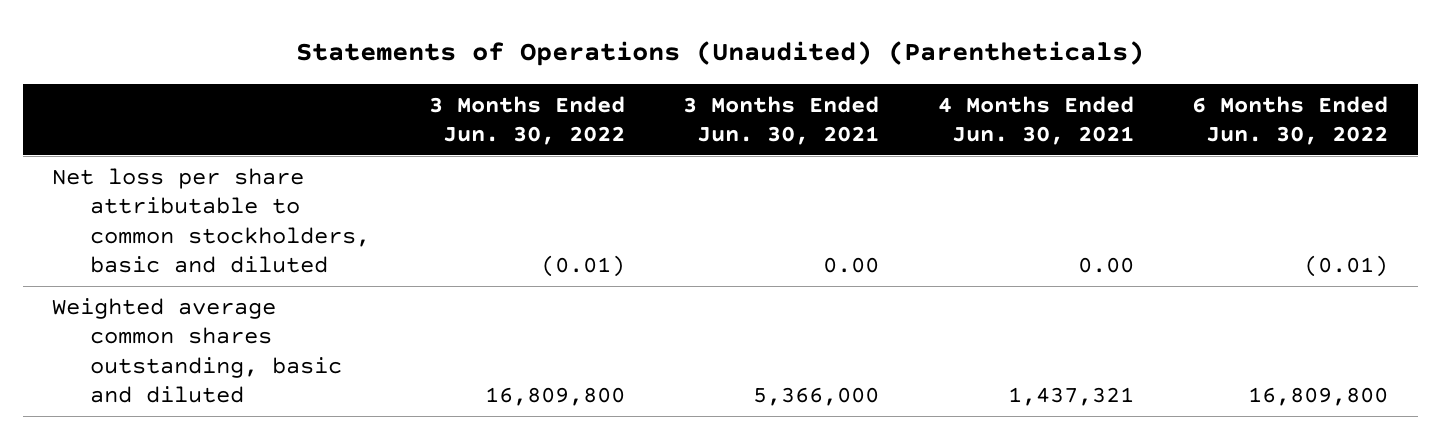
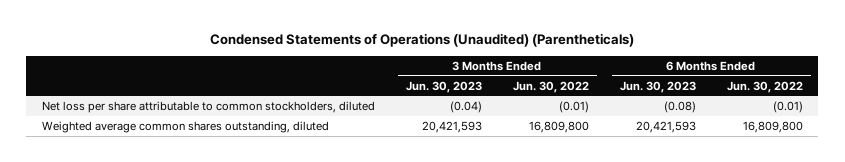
[296,40,1145,66] Statements of Operations (Unaudited) (Parentheticals) -> [210,33,635,48] Condensed Statements of Operations (Unaudited) (Parentheticals)
[683,95,880,146] 3 Months Ended Jun. 30, 2021 -> none
[937,95,1134,146] 4 Months Ended Jun. 30, 2021 -> none
none -> [405,80,482,93] Jun. 30, 2023
none -> [619,80,696,93] Jun. 30, 2023
[51,167,371,274] Net loss per share attributable to common stockholders, basic and diluted -> [41,100,375,113] Net loss per share attributable to common stockholders, diluted
[51,297,343,404] Weighted average common shares outstanding, basic and diluted -> [41,120,329,133] Weighted average common shares outstanding, diluted

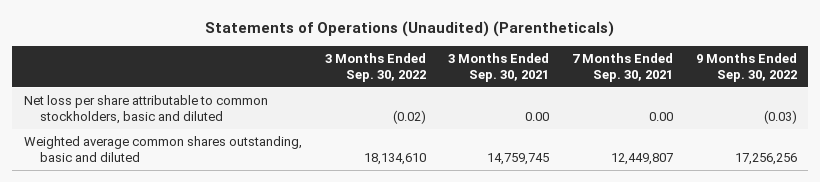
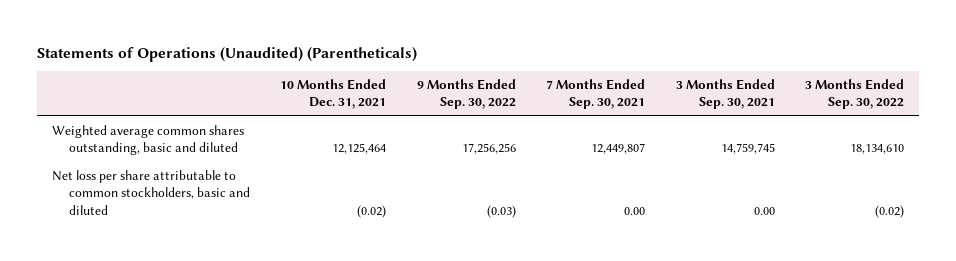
none -> [280,79,387,110] 10 Months Ended Dec. 31, 2021
[23,94,268,125] Net loss per share attributable to common stockholders, basic and diluted -> [52,170,251,215] Net loss per share attributable to common stockholders, basic and diluted

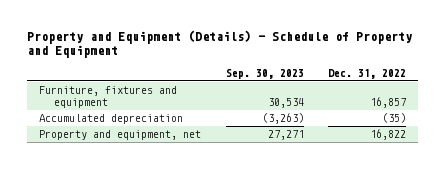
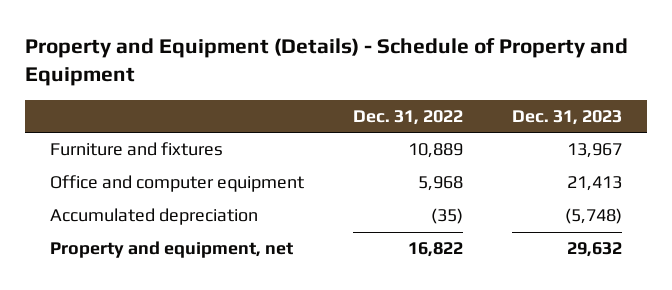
[225,69,304,80] Sep. 30, 2023 -> none
none -> [512,109,623,125] Dec. 31, 2023
[39,86,178,109] Furniture, fixtures and equipment -> [49,142,223,157] Furniture and fixtures
[369,97,406,109] 16,857 -> [408,143,464,159] 10,889
none -> [49,175,304,193] Office and computer equipment

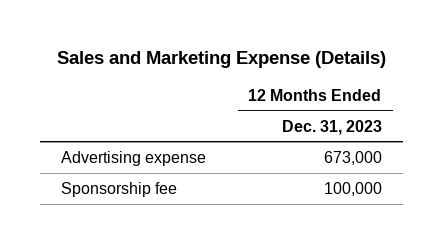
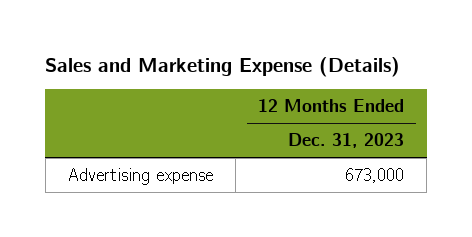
[61,181,178,197] Sponsorship fee -> none

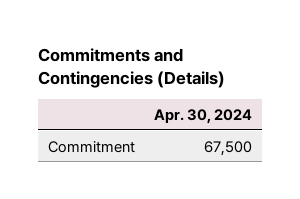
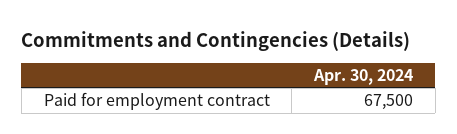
[47,140,135,153] Commitment -> [43,92,270,111] Paid for employment contract

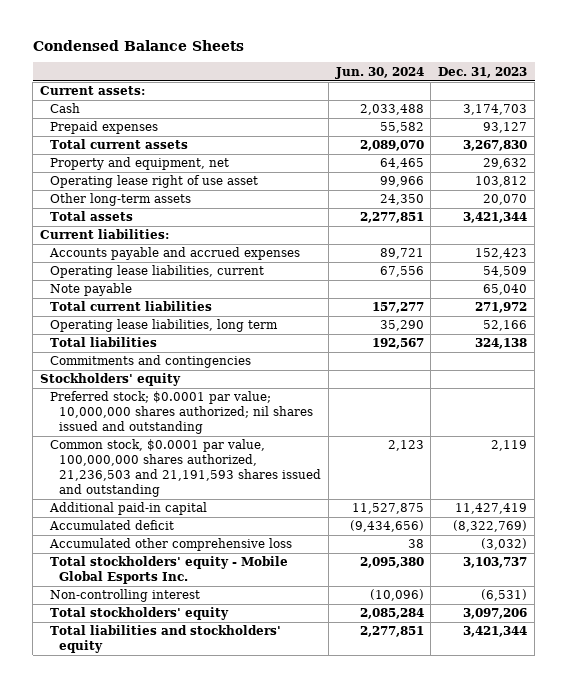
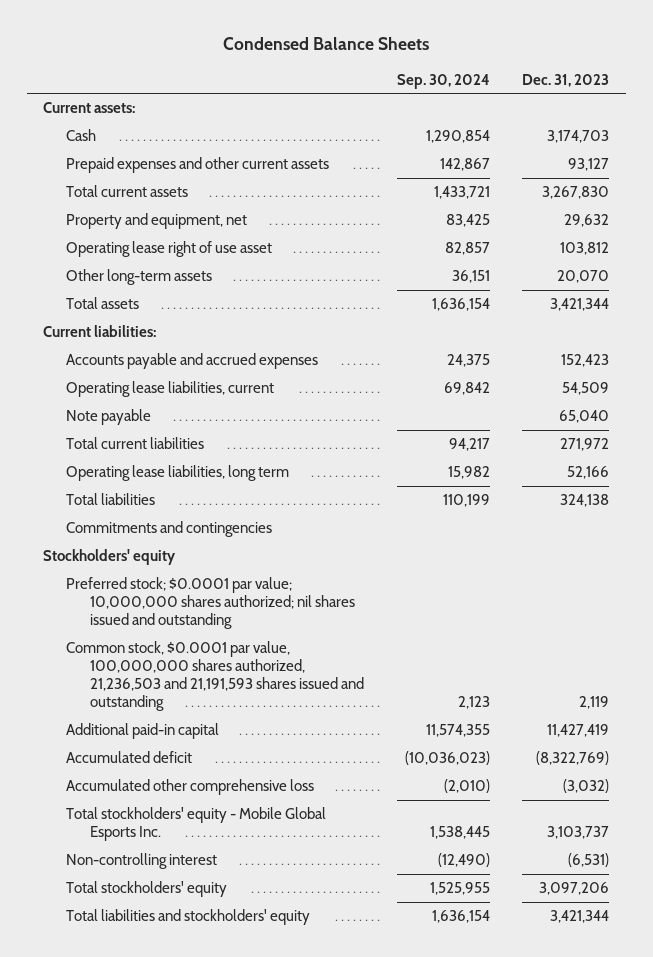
[334,66,424,79] Jun. 30, 2024 -> none
none -> [396,73,490,89] Sep. 30, 2024
[49,121,158,135] Prepaid expenses -> [66,157,330,174] Prepaid expenses and other current assets

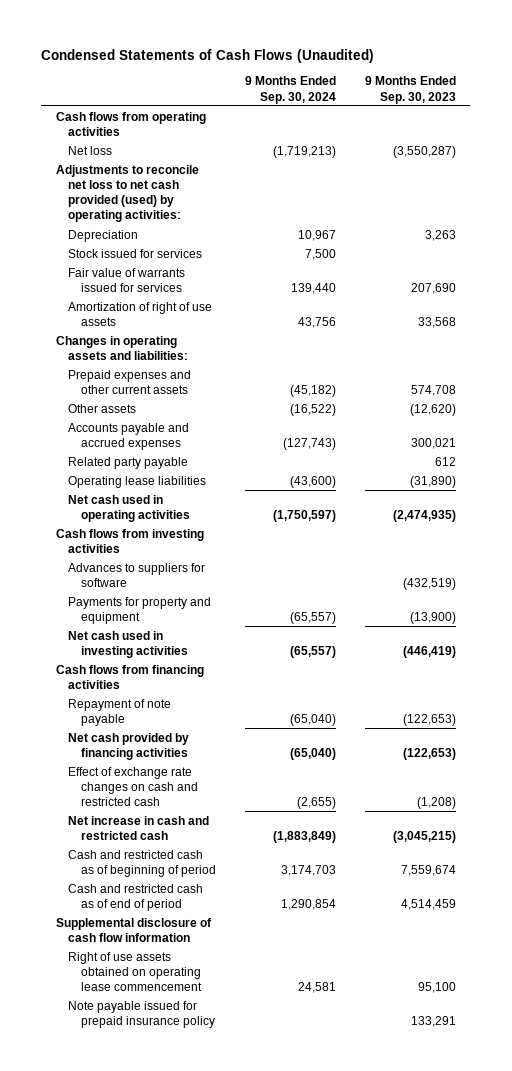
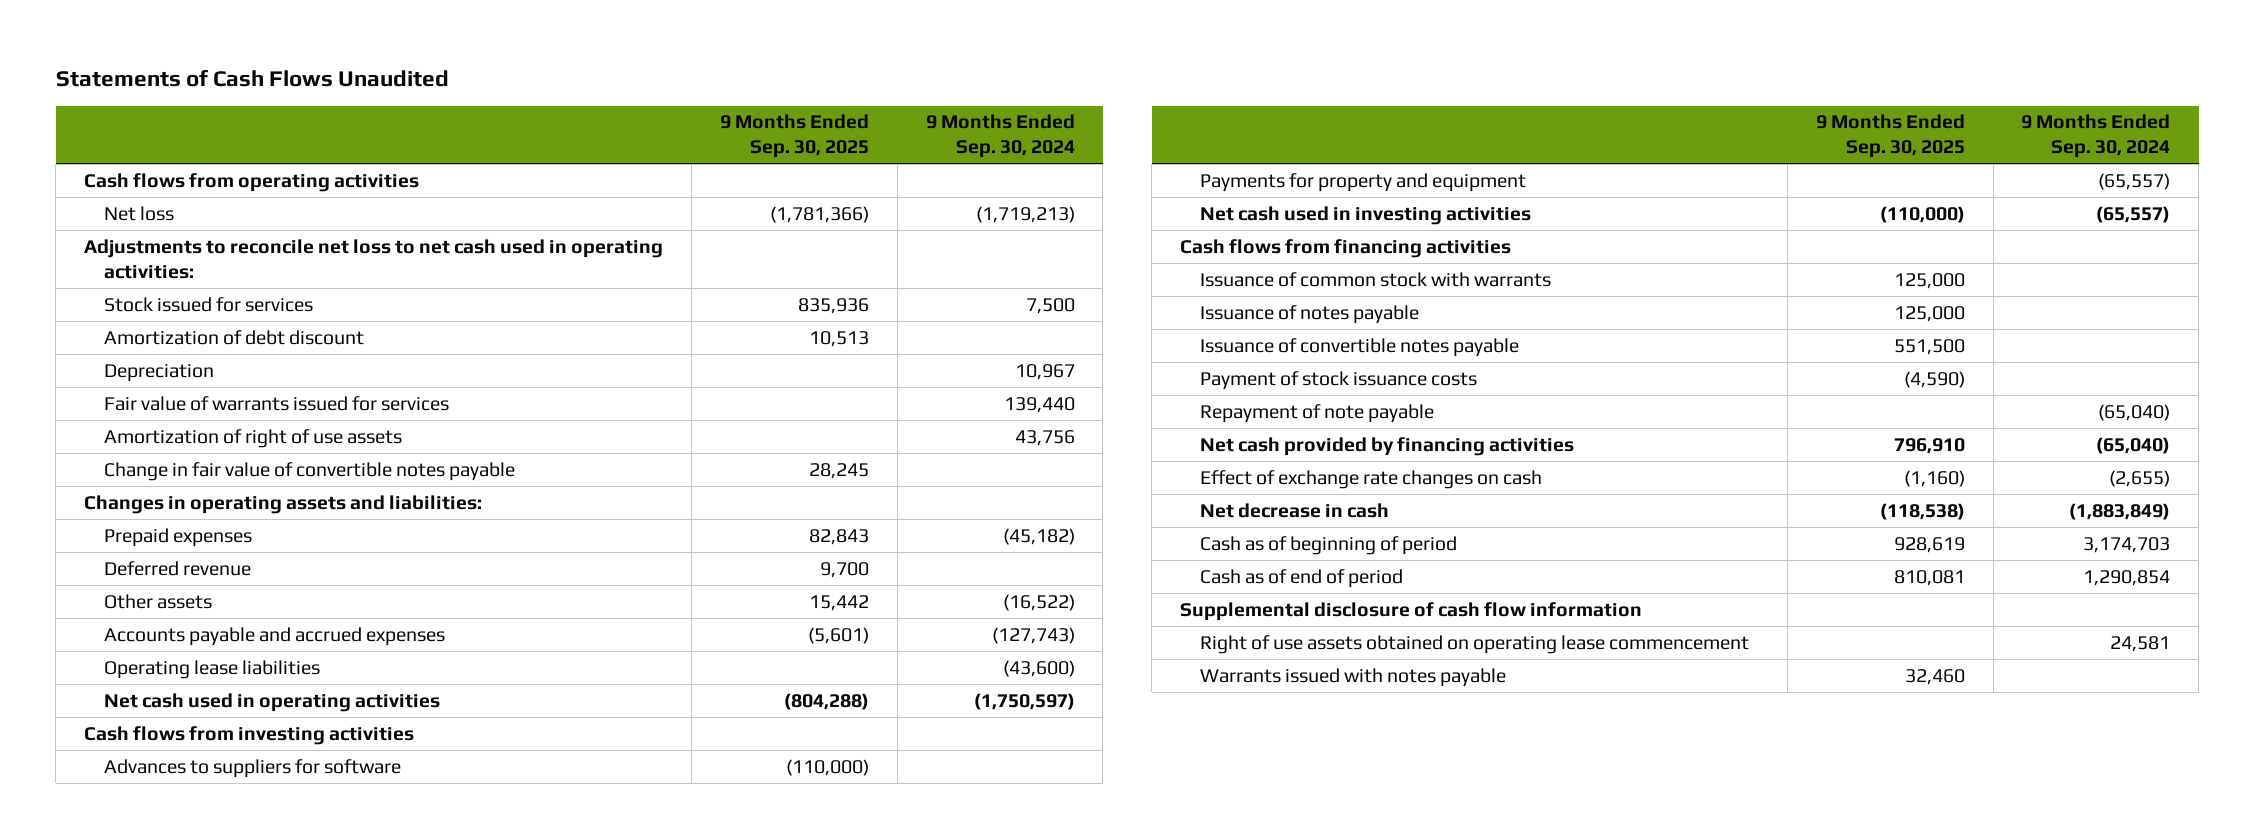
[41,48,375,63] Condensed Statements of Cash Flows (Unaudited) -> [55,70,449,88] Statements of Cash Flows Unaudited
[364,76,456,104] 9 Months Ended Sep. 30, 2023 -> none
none -> [719,114,869,159] 9 Months Ended Sep. 30, 2025
[55,164,199,223] Adjustments to reconcile net loss to net cash provided (used) by operating activities: -> [84,238,664,279] Adjustments to reconcile net loss to net cash used in operating activities:
none -> [104,329,365,345] Amortization of debt discount
[68,229,139,242] Depreciation -> [104,363,215,382] Depreciation
none -> [104,461,516,481] Change in fair value of convertible notes payable
[68,369,192,394] Prepaid expenses and other current assets -> [104,527,253,547] Prepaid expenses
none -> [104,560,252,576] Deferred revenue
[68,456,189,469] Related party payable -> none
none -> [1200,271,1552,287] Issuance of common stock with warrants
none -> [1200,304,1420,324] Issuance of notes payable
none -> [1200,337,1520,357] Issuance of convertible notes payable
none -> [1200,370,1478,390] Payment of stock issuance costs
[68,766,199,806] Effect of exchange rate changes on cash and restricted cash -> [1200,469,1543,489] Effect of exchange rate changes on cash
[68,815,210,840] Net increase in cash and restricted cash -> [1200,502,1390,518] Net decrease in cash
[68,849,217,877] Cash and restricted cash as of beginning of period -> [1200,535,1458,555] Cash as of beginning of period
[68,883,204,911] Cash and restricted cash as of end of period -> [1200,568,1404,588] Cash as of end of period
[68,1000,216,1028] Note payable issued for prepaid insurance policy -> none
none -> [1200,667,1507,687] Warrants issued with notes payable

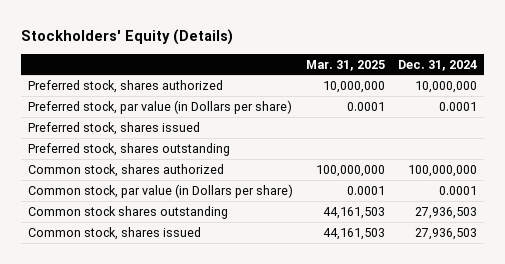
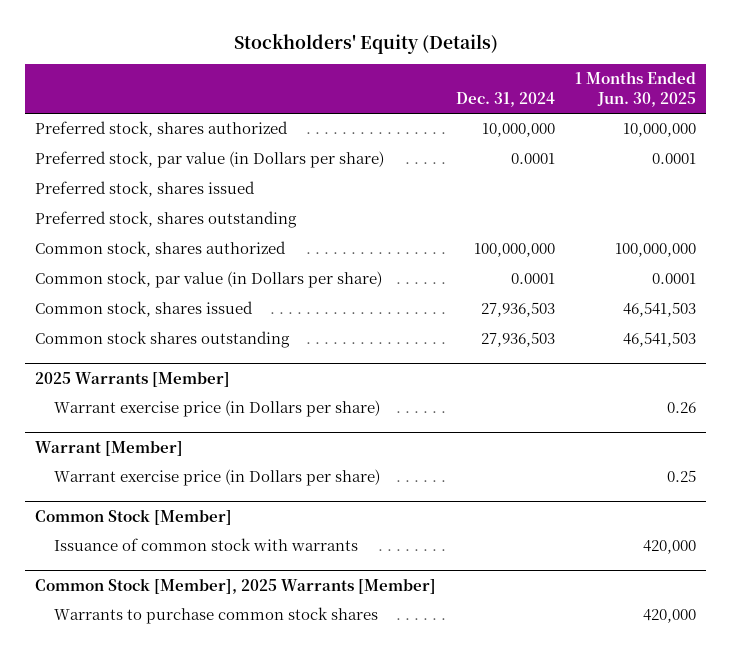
[305,59,385,71] Mar. 31, 2025 -> none
none -> [575,71,697,107] 1 Months Ended Jun. 30, 2025
[27,205,228,219] Common stock shares outstanding -> [35,331,291,349] Common stock shares outstanding
none -> [35,372,231,388] 2025 Warrants [Member]
none -> [53,400,380,418] Warrant exercise price (in Dollars per share)
none -> [35,441,184,457] Warrant [Member]
none -> [53,469,380,487] Warrant exercise price (in Dollars per share)
none -> [35,509,233,526] Common Stock [Member]
none -> [53,538,358,552] Issuance of common stock with warrants
none -> [35,578,437,595] Common Stock [Member], 2025 Warrants [Member]
none -> [53,607,378,625] Warrants to purchase common stock shares

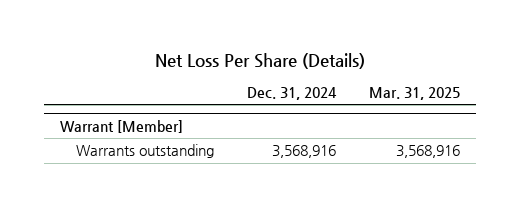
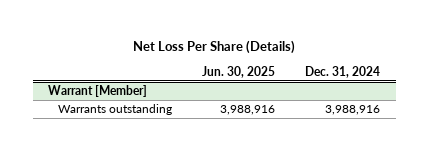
[368,86,460,100] Mar. 31, 2025 -> none
none -> [202,65,276,78] Jun. 30, 2025
[272,145,337,159] 3,568,916 -> [325,105,381,116] 3,988,916

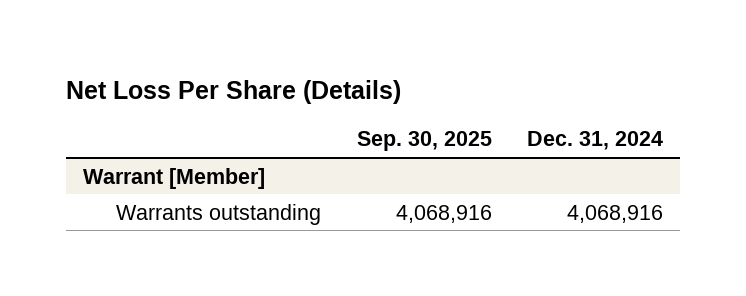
[202,65,276,78] Jun. 30, 2025 -> none
none -> [356,131,492,152] Sep. 30, 2025
[325,105,381,116] 3,988,916 -> [566,204,663,223] 4,068,916

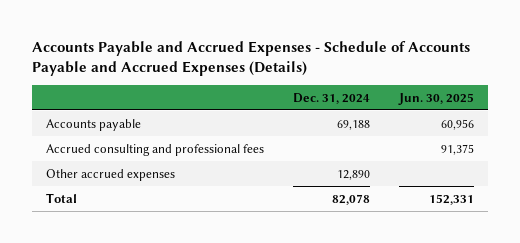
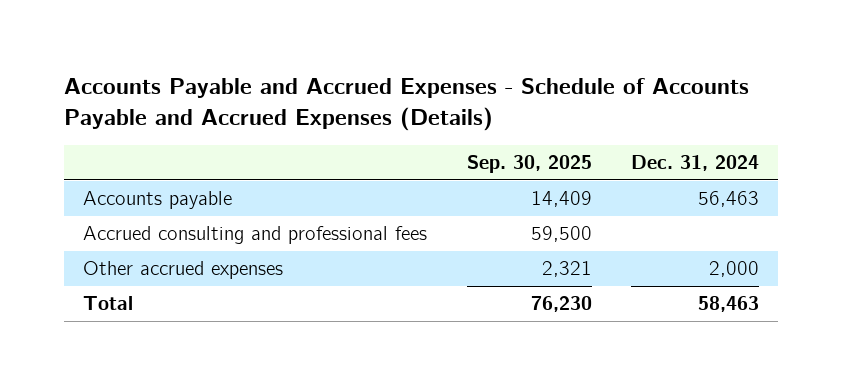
[398,92,475,105] Jun. 30, 2025 -> none
none -> [466,154,592,173] Sep. 30, 2025
[337,119,371,130] 69,188 -> [697,191,759,208] 56,463
[337,169,371,180] 12,890 -> [708,261,759,278] 2,000
[332,193,371,205] 82,078 -> [697,296,759,313] 58,463

